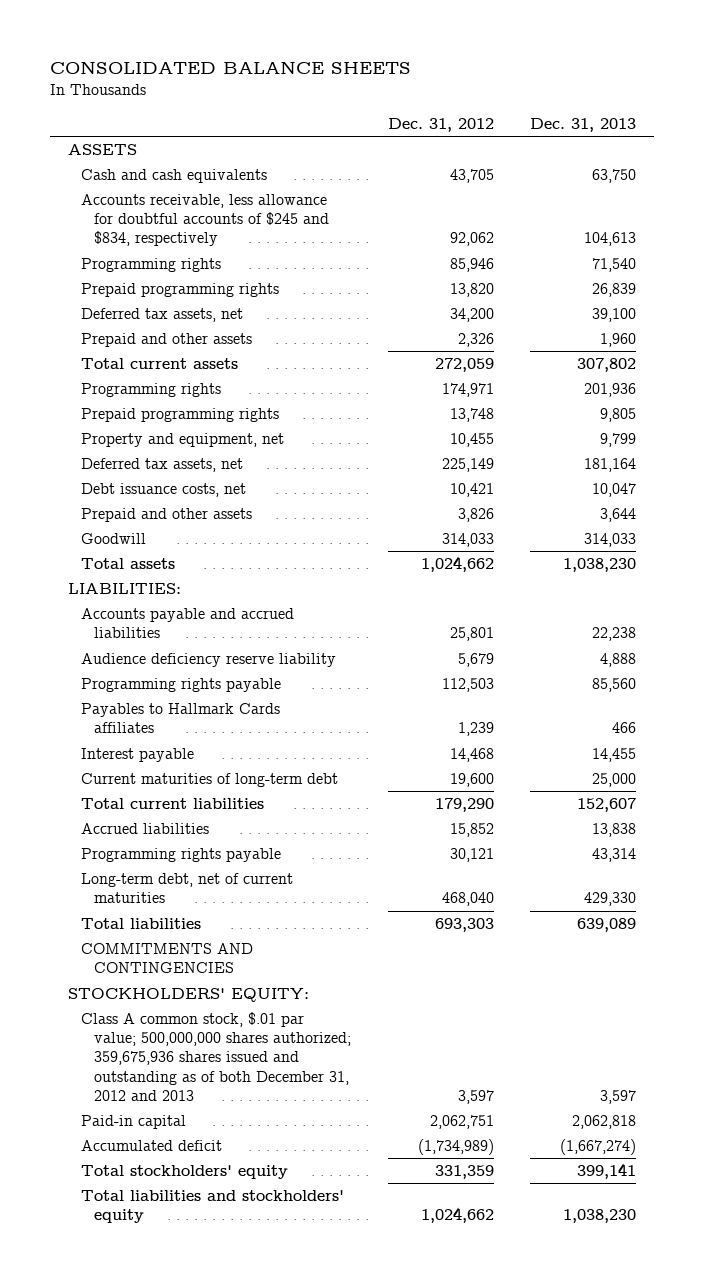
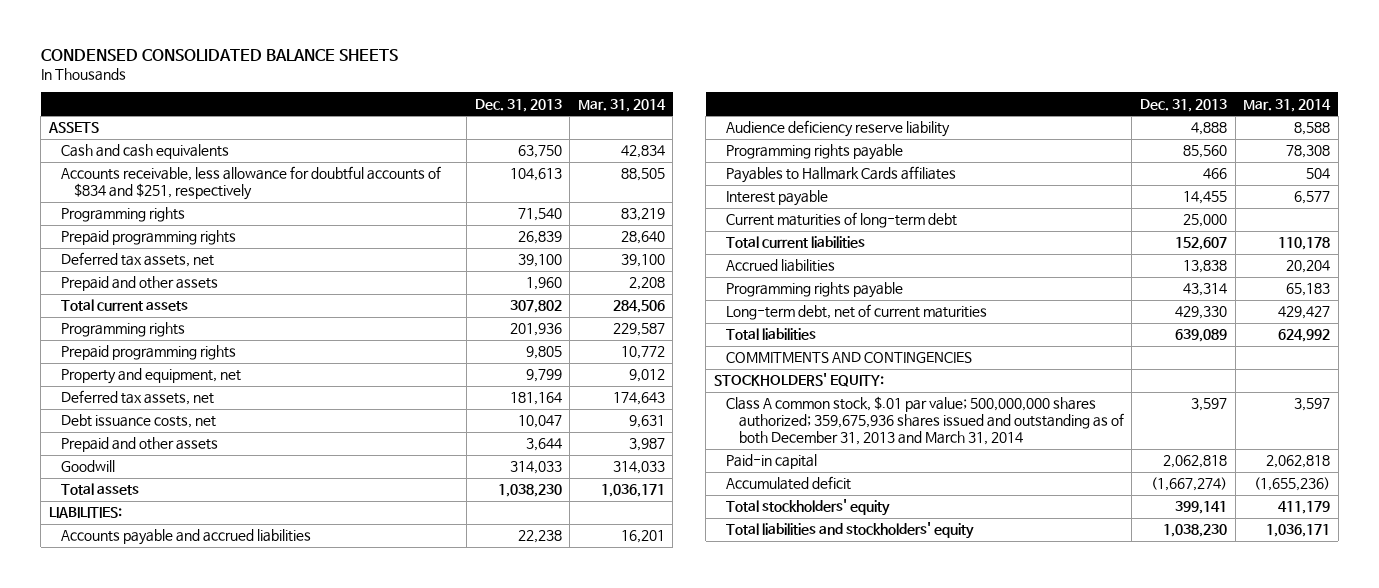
[49,60,411,74] CONSOLIDATED BALANCE SHEETS -> [40,49,398,62] CONDENSED CONSOLIDATED BALANCE SHEETS
[387,117,494,132] Dec. 31, 2012 -> none
none -> [577,98,666,112] Mar. 31, 2014
[80,194,330,247] Accounts receivable, less allowance for doubtful accounts of $245 and $834, respectively -> [61,166,442,201] Accounts receivable, less allowance for doubtful accounts of $834 and $251, respectively
[80,1012,352,1101] Class A common stock, $.01 par value; 500,000,000 shares authorized; 359,675,936 shares issued and outstanding as of both December 31, 2012 and 2013 -> [726,396,1124,445] Class A common stock, $.01 par value; 500,000,000 shares authorized; 359,675,936 shares issued and outstanding as of both December 31, 2013 and March 31, 2014

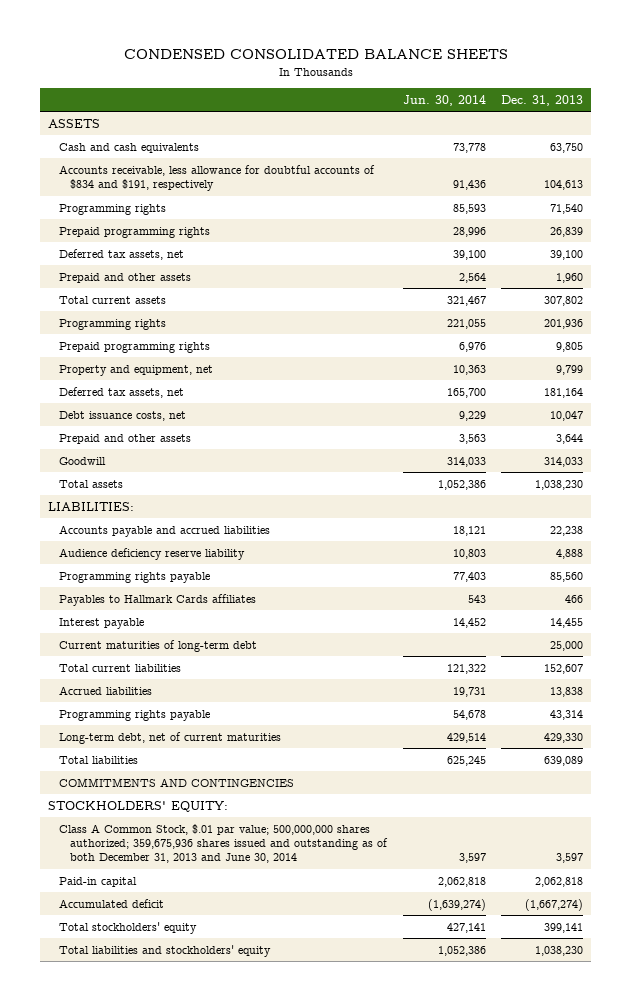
[577,98,666,112] Mar. 31, 2014 -> none
none -> [402,94,486,106] Jun. 30, 2014
[61,166,442,201] Accounts receivable, less allowance for doubtful accounts of $834 and $251, respectively -> [58,164,375,192] Accounts receivable, less allowance for doubtful accounts of $834 and $191, respectively
[726,396,1124,445] Class A common stock, $.01 par value; 500,000,000 shares authorized; 359,675,936 shares issued and outstanding as of both December 31, 2013 and March 31, 2014 -> [58,823,388,864] Class A Common Stock, $.01 par value; 500,000,000 shares authorized; 359,675,936 shares issued and outstanding as of both December 31, 2013 and June 30, 2014

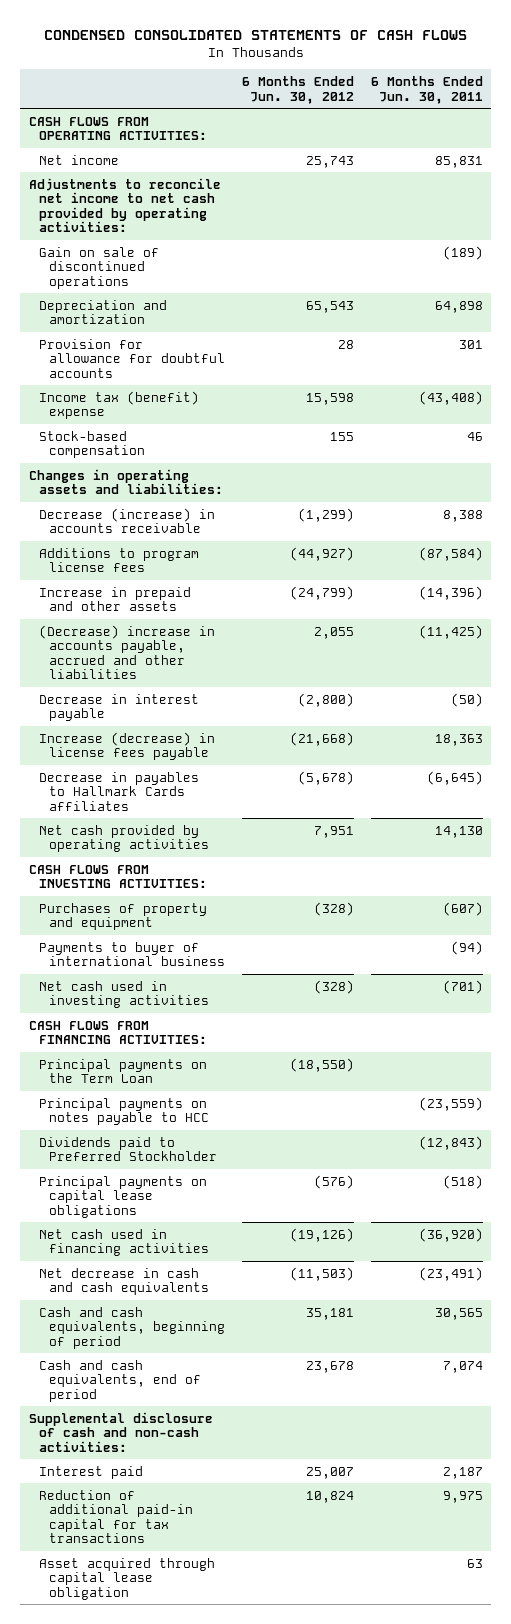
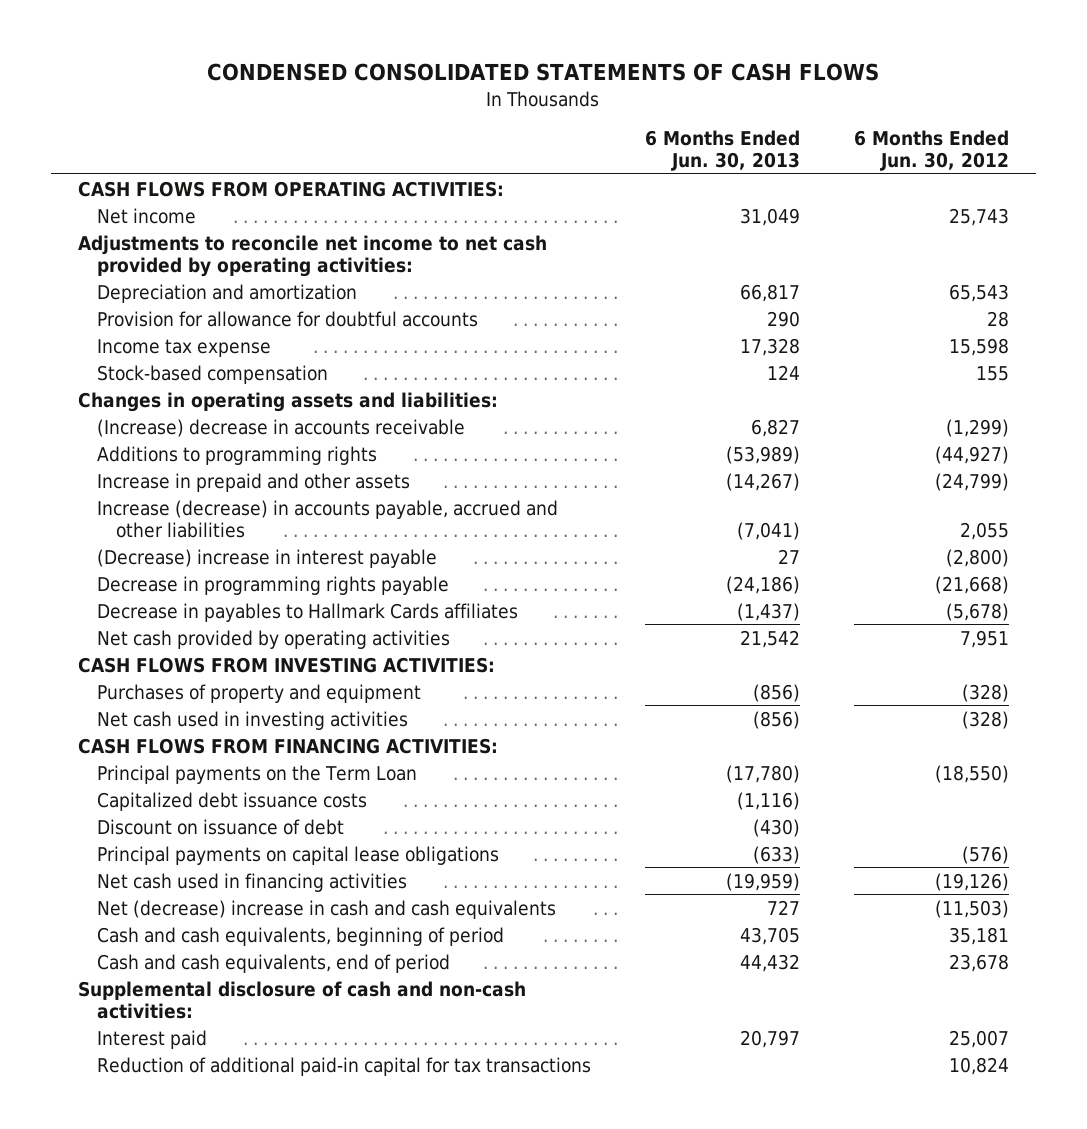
[370,75,483,104] 6 Months Ended Jun. 30, 2011 -> none
none -> [644,129,800,171] 6 Months Ended Jun. 30, 2013
[38,246,159,289] Gain on sale of discontinued operations -> none
[38,390,199,420] Income tax (benefit) expense -> [96,338,271,357] Income tax expense
[38,507,215,534] Decrease (increase) in accounts receivable -> [96,418,465,437] (Increase) decrease in accounts receivable
[38,547,199,573] Additions to program license fees -> [96,445,377,465] Additions to programming rights
[38,624,215,680] (Decrease) increase in accounts payable, accrued and other liabilities -> [96,499,558,538] Increase (decrease) in accounts payable, accrued and other liabilities
[38,693,199,722] Decrease in interest payable -> [96,548,437,568] (Decrease) increase in interest payable
[38,731,215,761] Increase (decrease) in license fees payable -> [96,575,449,595] Decrease in programming rights payable
[38,941,225,967] Payments to buyer of international business -> none
[38,1097,209,1126] Principal payments on notes payable to HCC -> none
[38,1136,217,1162] Dividends paid to Preferred Stockholder -> none
none -> [96,791,367,811] Capitalized debt issuance costs
none -> [96,818,344,835] Discount on issuance of debt
[38,1267,209,1296] Net decrease in cash and cash equivalents -> [96,899,556,919] Net (decrease) increase in cash and cash equivalents
[38,1557,215,1600] Asset acquired through capital lease obligation -> none

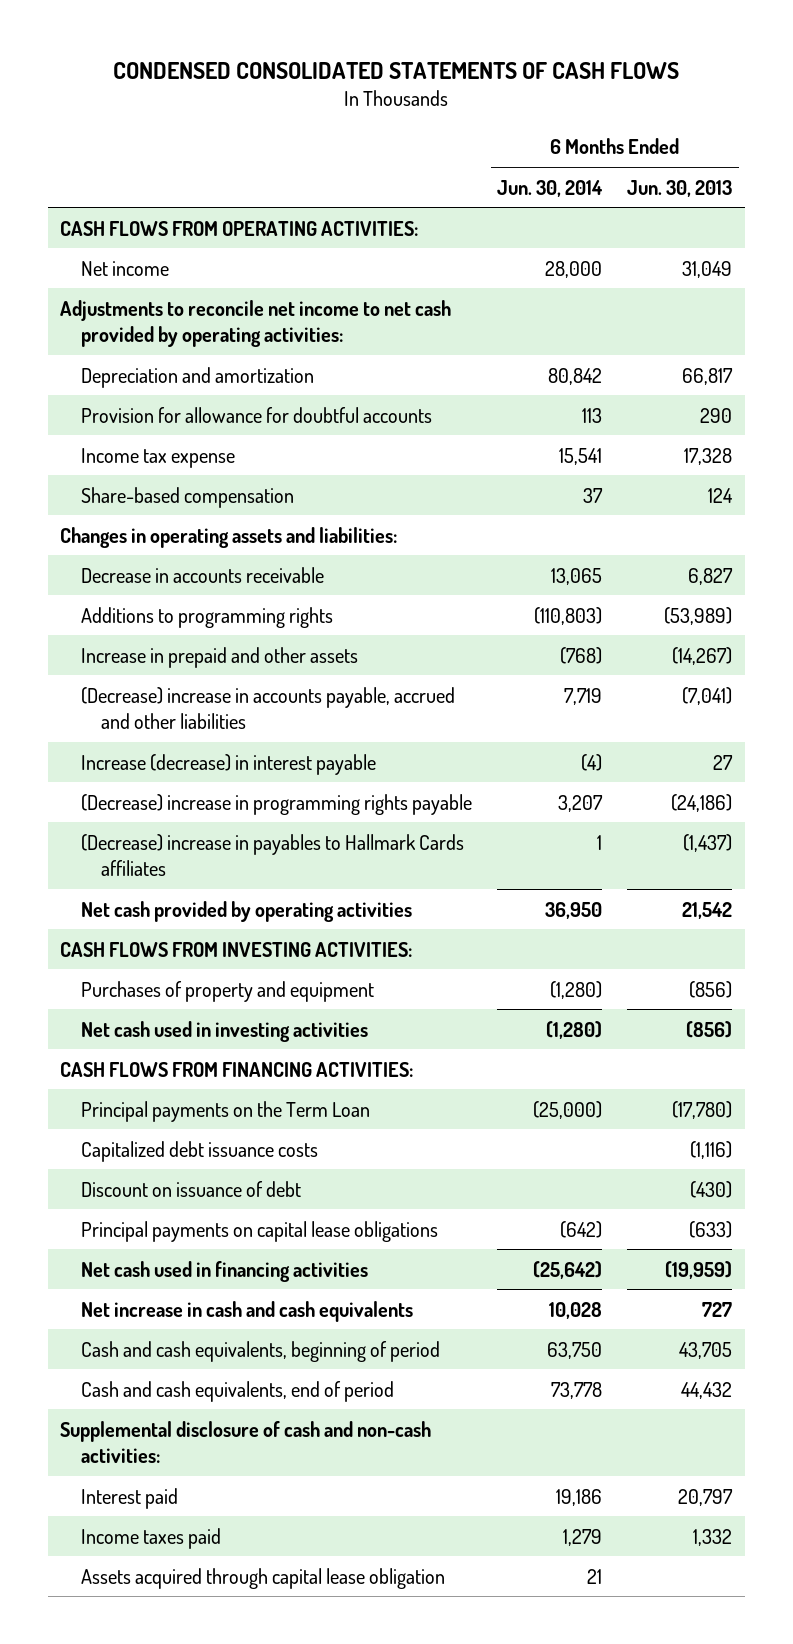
[853,129,1009,171] 6 Months Ended Jun. 30, 2012 -> none
none -> [496,179,603,197] Jun. 30, 2014
[96,364,328,384] Stock-based compensation -> [80,486,294,508] Share-based compensation
[96,418,465,437] (Increase) decrease in accounts receivable -> [80,566,324,583] Decrease in accounts receivable
[96,499,558,538] Increase (decrease) in accounts payable, accrued and other liabilities -> [80,686,455,729] (Decrease) increase in accounts payable, accrued and other liabilities
[96,548,437,568] (Decrease) increase in interest payable -> [80,753,376,775] Increase (decrease) in interest payable
[96,575,449,595] Decrease in programming rights payable -> [80,793,472,815] (Decrease) increase in programming rights payable
[96,602,518,622] Decrease in payables to Hallmark Cards affiliates -> [80,833,464,876] (Decrease) increase in payables to Hallmark Cards affiliates
[96,899,556,919] Net (decrease) increase in cash and cash equivalents -> [80,1300,413,1322] Net increase in cash and cash equivalents
[96,1056,591,1076] Reduction of additional paid-in capital for tax transactions -> none
none -> [80,1527,221,1549] Income taxes paid
none -> [80,1567,445,1589] Assets acquired through capital lease obligation

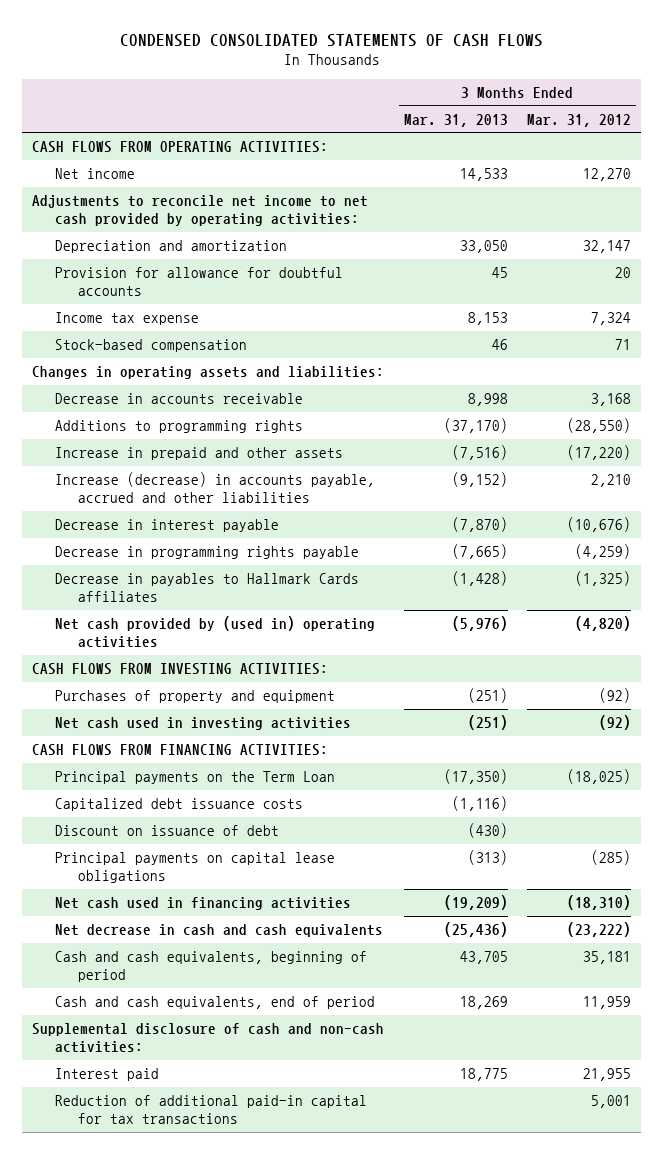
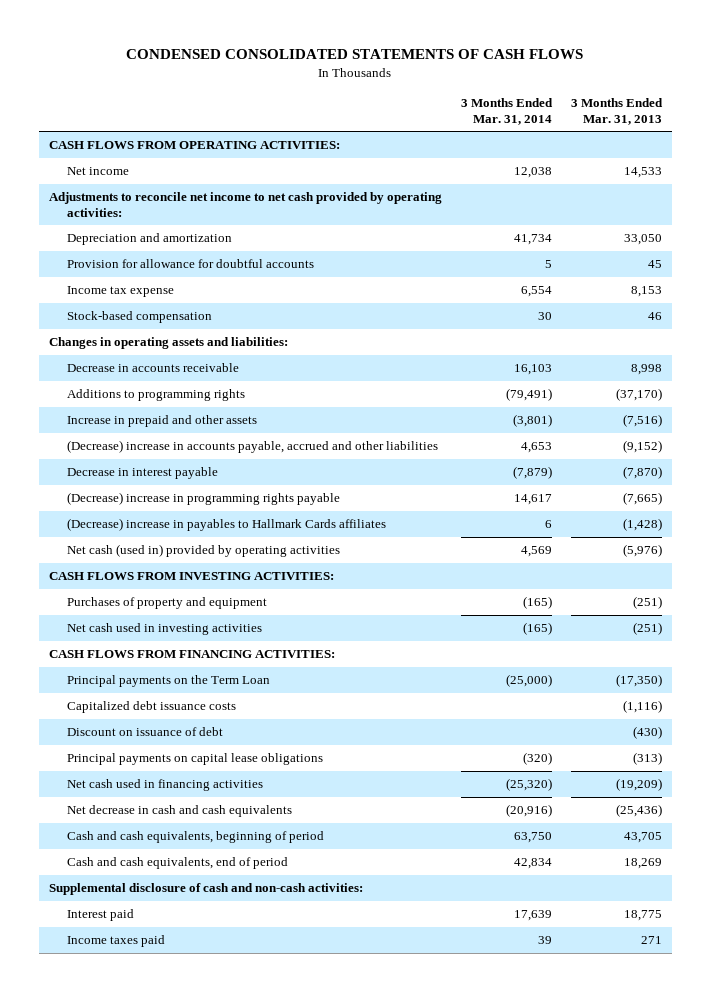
[527,113,632,127] Mar. 31, 2012 -> none
none -> [460,98,553,125] 3 Months Ended Mar. 31, 2014
[54,472,375,504] Increase (decrease) in accounts payable, accrued and other liabilities -> [66,440,438,454] (Decrease) increase in accounts payable, accrued and other liabilities
[54,546,359,560] Decrease in programming rights payable -> [66,492,340,506] (Decrease) increase in programming rights payable
[54,573,359,603] Decrease in payables to Hallmark Cards affiliates -> [66,518,386,532] (Decrease) increase in payables to Hallmark Cards affiliates
[54,616,375,649] Net cash provided by (used in) operating activities -> [66,544,340,558] Net cash (used in) provided by operating activities
[54,1095,367,1125] Reduction of additional paid-in capital for tax transactions -> none
none -> [66,935,165,948] Income taxes paid

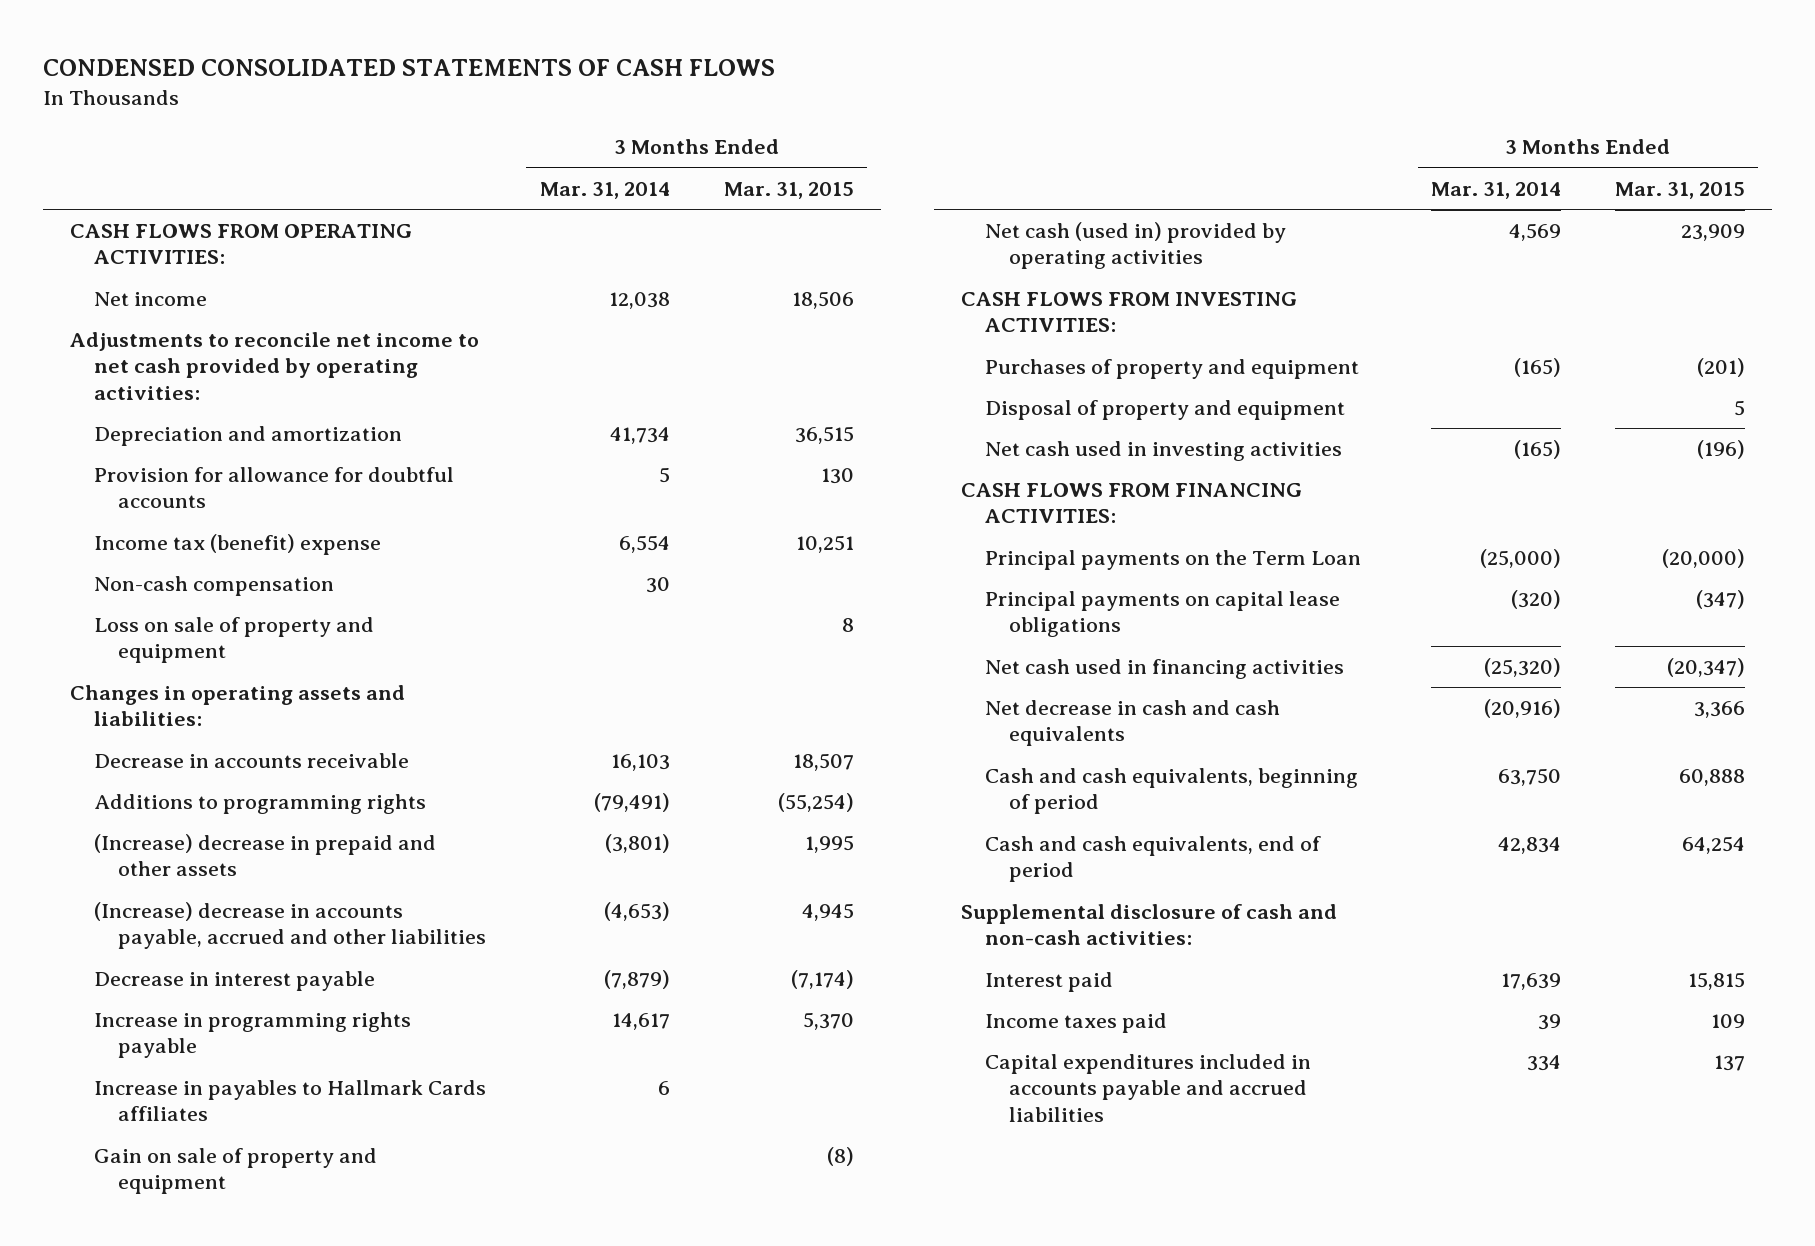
[571,98,664,125] 3 Months Ended Mar. 31, 2013 -> none
none -> [723,181,854,199] Mar. 31, 2015
[66,286,174,298] Income tax expense -> [93,534,381,556] Income tax (benefit) expense
[66,311,212,324] Stock-based compensation -> [93,576,334,597] Non-cash compensation
none -> [93,617,374,664] Loss on sale of property and equipment
[66,415,257,428] Increase in prepaid and other assets -> [93,834,436,877] (Increase) decrease in prepaid and other assets
[66,440,438,454] (Decrease) increase in accounts payable, accrued and other liabilities -> [93,902,486,950] (Increase) decrease in accounts payable, accrued and other liabilities
[520,442,552,454] 4,653 -> [603,902,670,922] (4,653)
[66,492,340,506] (Decrease) increase in programming rights payable -> [93,1012,411,1059] Increase in programming rights payable
[66,518,386,532] (Decrease) increase in payables to Hallmark Cards affiliates -> [93,1080,486,1122] Increase in payables to Hallmark Cards affiliates
none -> [93,1148,377,1195] Gain on sale of property and equipment
none -> [985,400,1346,421] Disposal of property and equipment
[66,701,236,714] Capitalized debt issuance costs -> none
[66,727,223,737] Discount on issuance of debt -> none
none -> [985,1054,1312,1122] Capital expenditures included in accounts payable and accrued liabilities

